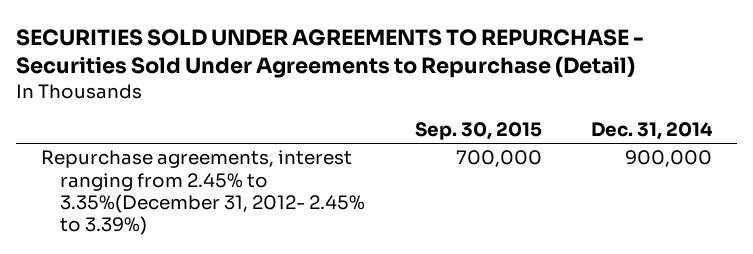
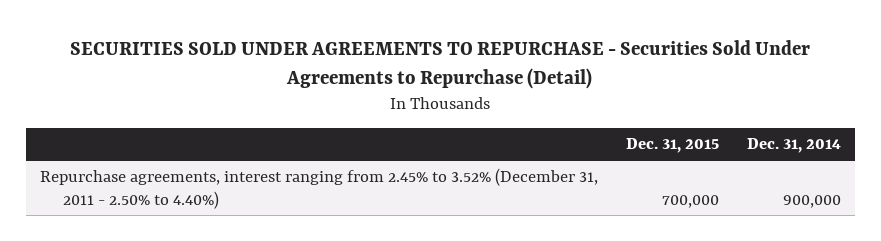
[414,122,542,141] Sep. 30, 2015 -> none
none -> [625,138,719,154] Dec. 31, 2015
[40,150,366,236] Repurchase agreements, interest ranging from 2.45% to 3.35%(December 31, 2012- 2.45% to 3.39%) -> [40,168,599,209] Repurchase agreements, interest ranging from 2.45% to 3.52% (December 31, 2011 - 2.50% to 4.40%)

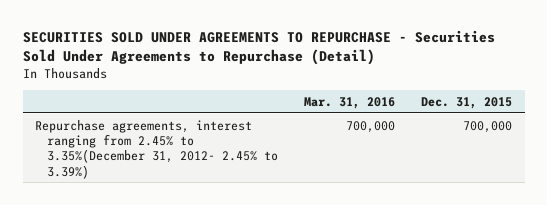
[746,138,841,154] Dec. 31, 2014 -> none
none -> [303,96,395,109] Mar. 31, 2016
[40,168,599,209] Repurchase agreements, interest ranging from 2.45% to 3.52% (December 31, 2011 - 2.50% to 4.40%) -> [35,119,279,179] Repurchase agreements, interest ranging from 2.45% to 3.35%(December 31, 2012- 2.45% to 3.39%)

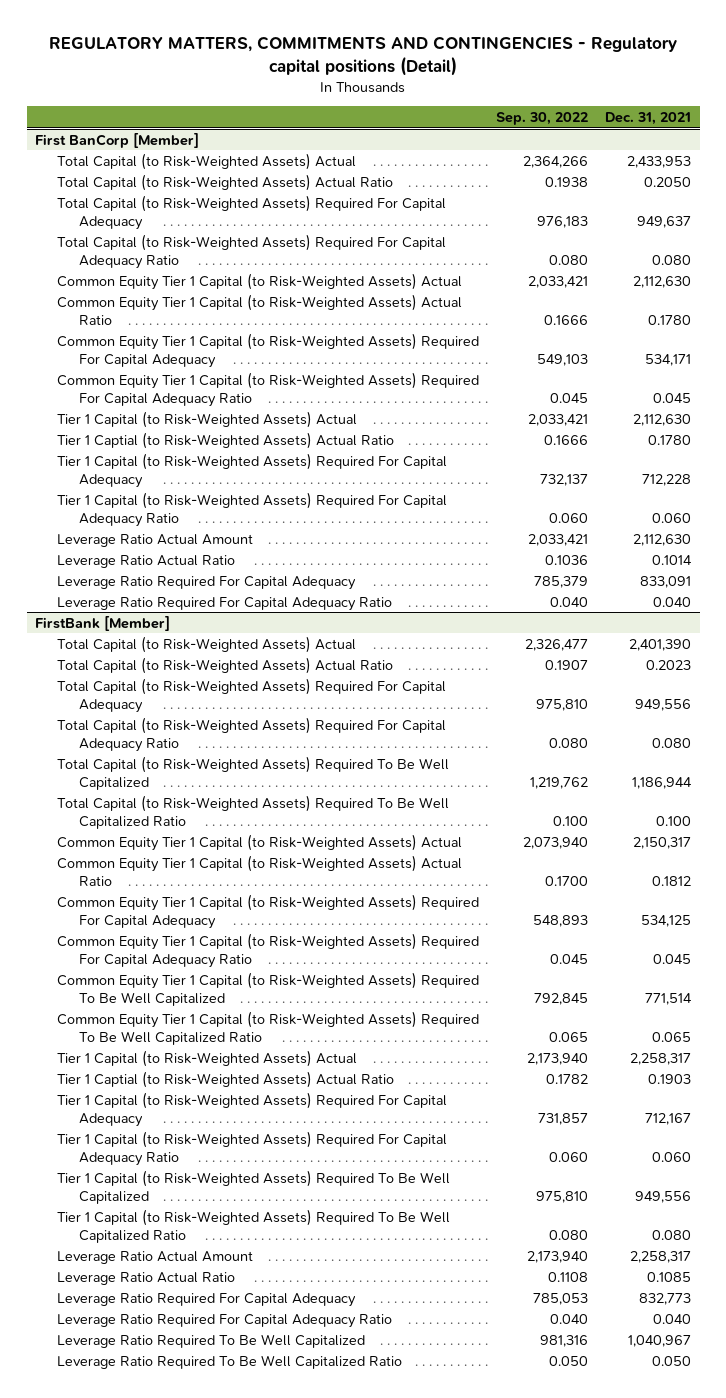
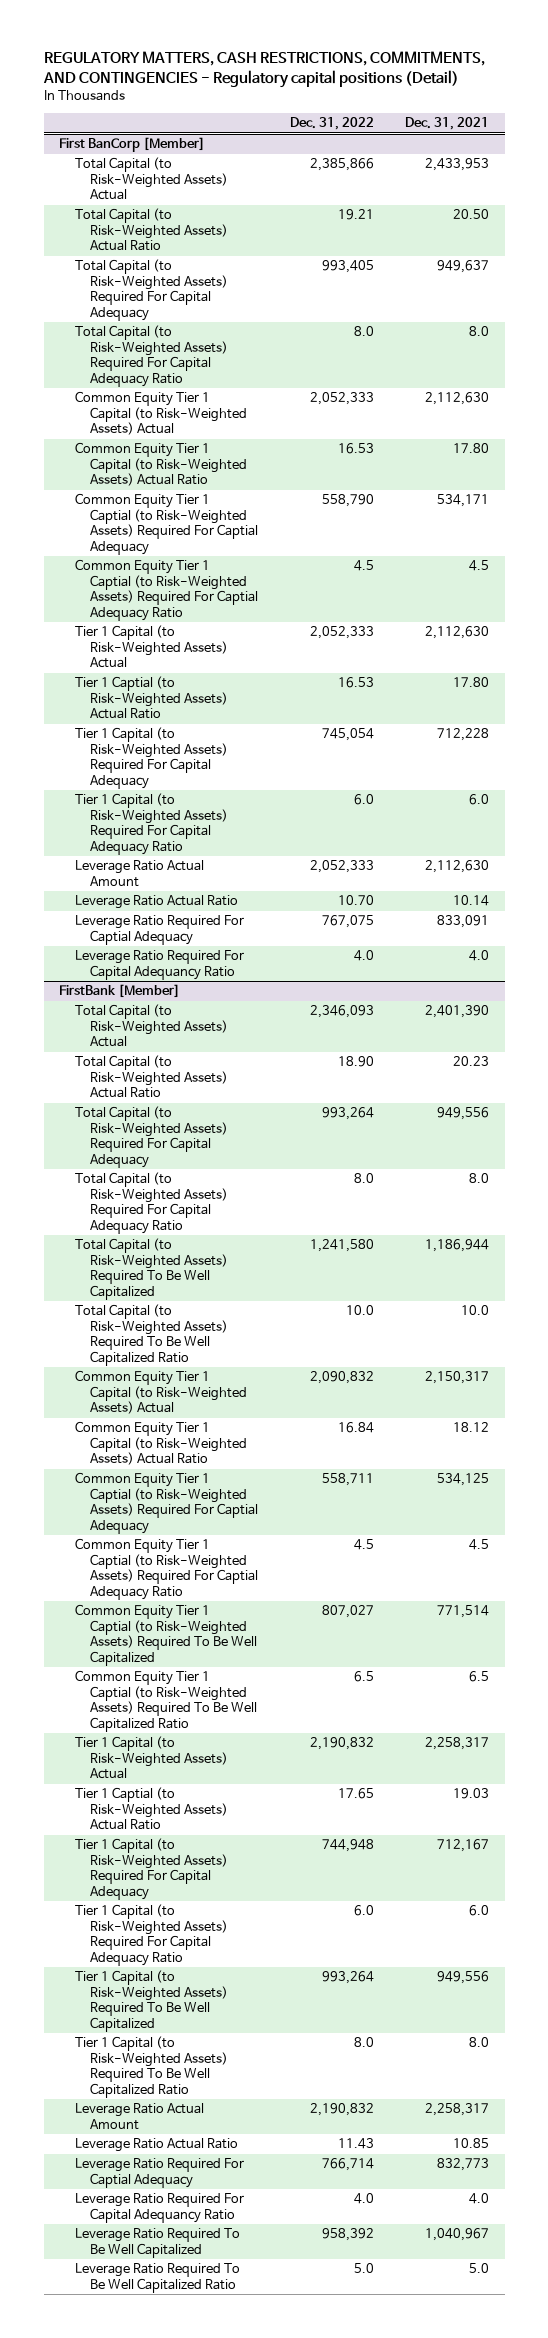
[49,36,678,77] REGULATORY MATTERS, COMMITMENTS AND CONTINGENCIES - Regulatory capital positions (Detail) -> [42,51,485,89] REGULATORY MATTERS, CASH RESTRICTIONS, COMMITMENTS, AND CONTINGENCIES - Regulatory capital positions (Detail)
[496,111,589,125] Sep. 30, 2022 -> none
none -> [289,117,374,131] Dec. 31, 2022
[644,176,692,187] 0.2050 -> [452,209,489,220] 20.50
[652,254,692,265] 0.080 -> [468,326,489,337] 8.0
[648,314,692,325] 0.1780 -> [452,443,489,454] 17.80
[57,332,480,368] Common Equity Tier 1 Capital (to Risk-Weighted Assets) Required For Capital Adequacy -> [74,493,259,555] Common Equity Tier 1 Captial (to Risk-Weighted Assets) Required For Captial Adequacy
[57,371,480,407] Common Equity Tier 1 Capital (to Risk-Weighted Assets) Required For Capital Adequacy Ratio -> [74,559,259,621] Common Equity Tier 1 Captial (to Risk-Weighted Assets) Required For Captial Adequacy Ratio
[653,392,692,403] 0.045 -> [468,560,489,572] 4.5
[648,434,692,445] 0.1780 -> [452,677,489,688] 17.80
[652,512,692,523] 0.060 -> [468,794,489,806] 6.0
[652,554,693,565] 0.1014 -> [452,895,489,907] 10.14
[57,575,357,590] Leverage Ratio Required For Capital Adequacy -> [74,915,244,945] Leverage Ratio Required For Captial Adequacy
[57,596,393,611] Leverage Ratio Required For Capital Adequacy Ratio -> [74,950,244,980] Leverage Ratio Required For Capital Adequancy Ratio
[653,596,692,607] 0.040 -> [468,950,489,962] 4.0
[646,659,692,670] 0.2023 -> [452,1056,489,1067] 20.23
[652,737,692,748] 0.080 -> [468,1173,489,1184] 8.0
[656,815,692,826] 0.100 -> [460,1305,489,1316] 10.0
[652,875,692,886] 0.1812 -> [452,1422,489,1433] 18.12
[57,893,480,929] Common Equity Tier 1 Capital (to Risk-Weighted Assets) Required For Capital Adequacy -> [74,1472,259,1534] Common Equity Tier 1 Captial (to Risk-Weighted Assets) Required For Captial Adequacy
[57,932,480,968] Common Equity Tier 1 Capital (to Risk-Weighted Assets) Required For Capital Adequacy Ratio -> [74,1538,259,1600] Common Equity Tier 1 Captial (to Risk-Weighted Assets) Required For Captial Adequacy Ratio
[653,953,692,964] 0.045 -> [468,1539,489,1551] 4.5
[57,971,480,1006] Common Equity Tier 1 Capital (to Risk-Weighted Assets) Required To Be Well Capitalized -> [74,1604,258,1666] Common Equity Tier 1 Captial (to Risk-Weighted Assets) Required To Be Well Capitalized
[57,1010,480,1045] Common Equity Tier 1 Capital (to Risk-Weighted Assets) Required To Be Well Capitalized Ratio -> [74,1670,258,1732] Common Equity Tier 1 Captial (to Risk-Weighted Assets) Required To Be Well Capitalized Ratio
[652,1031,692,1042] 0.065 -> [468,1671,489,1683] 6.5
[648,1073,692,1084] 0.1903 -> [452,1788,489,1800] 19.03
[652,1151,692,1162] 0.060 -> [468,1905,489,1917] 6.0
[652,1229,692,1240] 0.080 -> [468,2037,489,2048] 8.0
[647,1271,692,1282] 0.1085 -> [452,2138,489,2149] 10.85
[57,1292,357,1307] Leverage Ratio Required For Capital Adequacy -> [74,2158,244,2188] Leverage Ratio Required For Captial Adequacy
[57,1313,393,1328] Leverage Ratio Required For Capital Adequacy Ratio -> [74,2193,244,2223] Leverage Ratio Required For Capital Adequancy Ratio
[653,1313,692,1324] 0.040 -> [468,2193,489,2205] 4.0
[652,1355,692,1366] 0.050 -> [468,2263,489,2274] 5.0

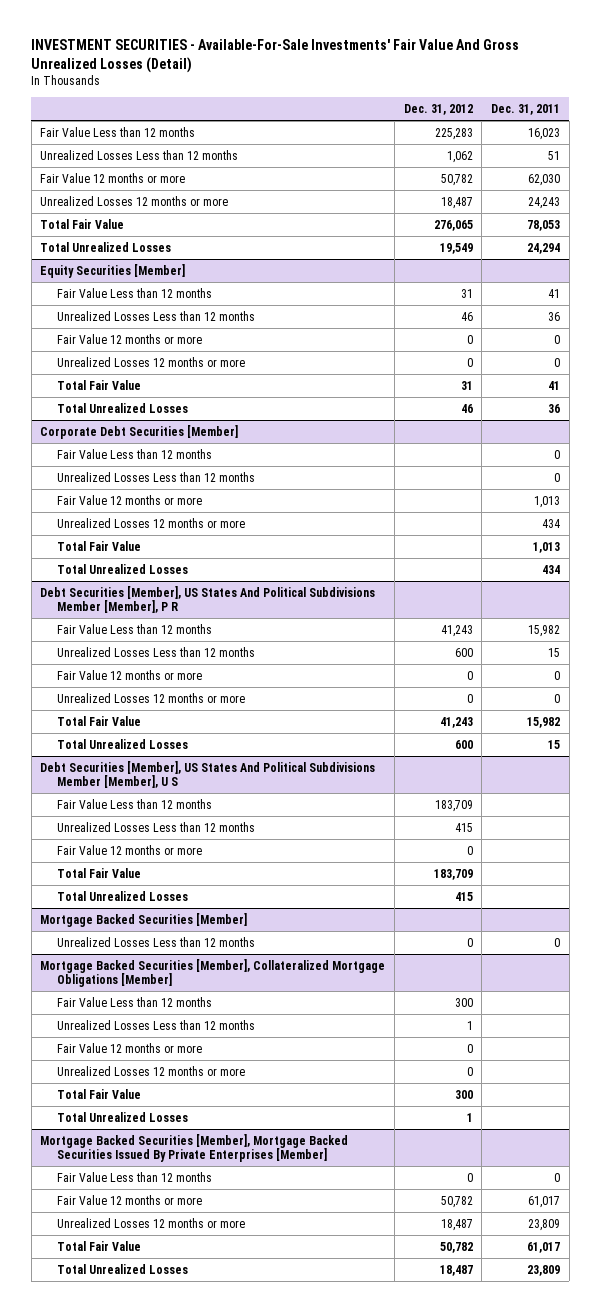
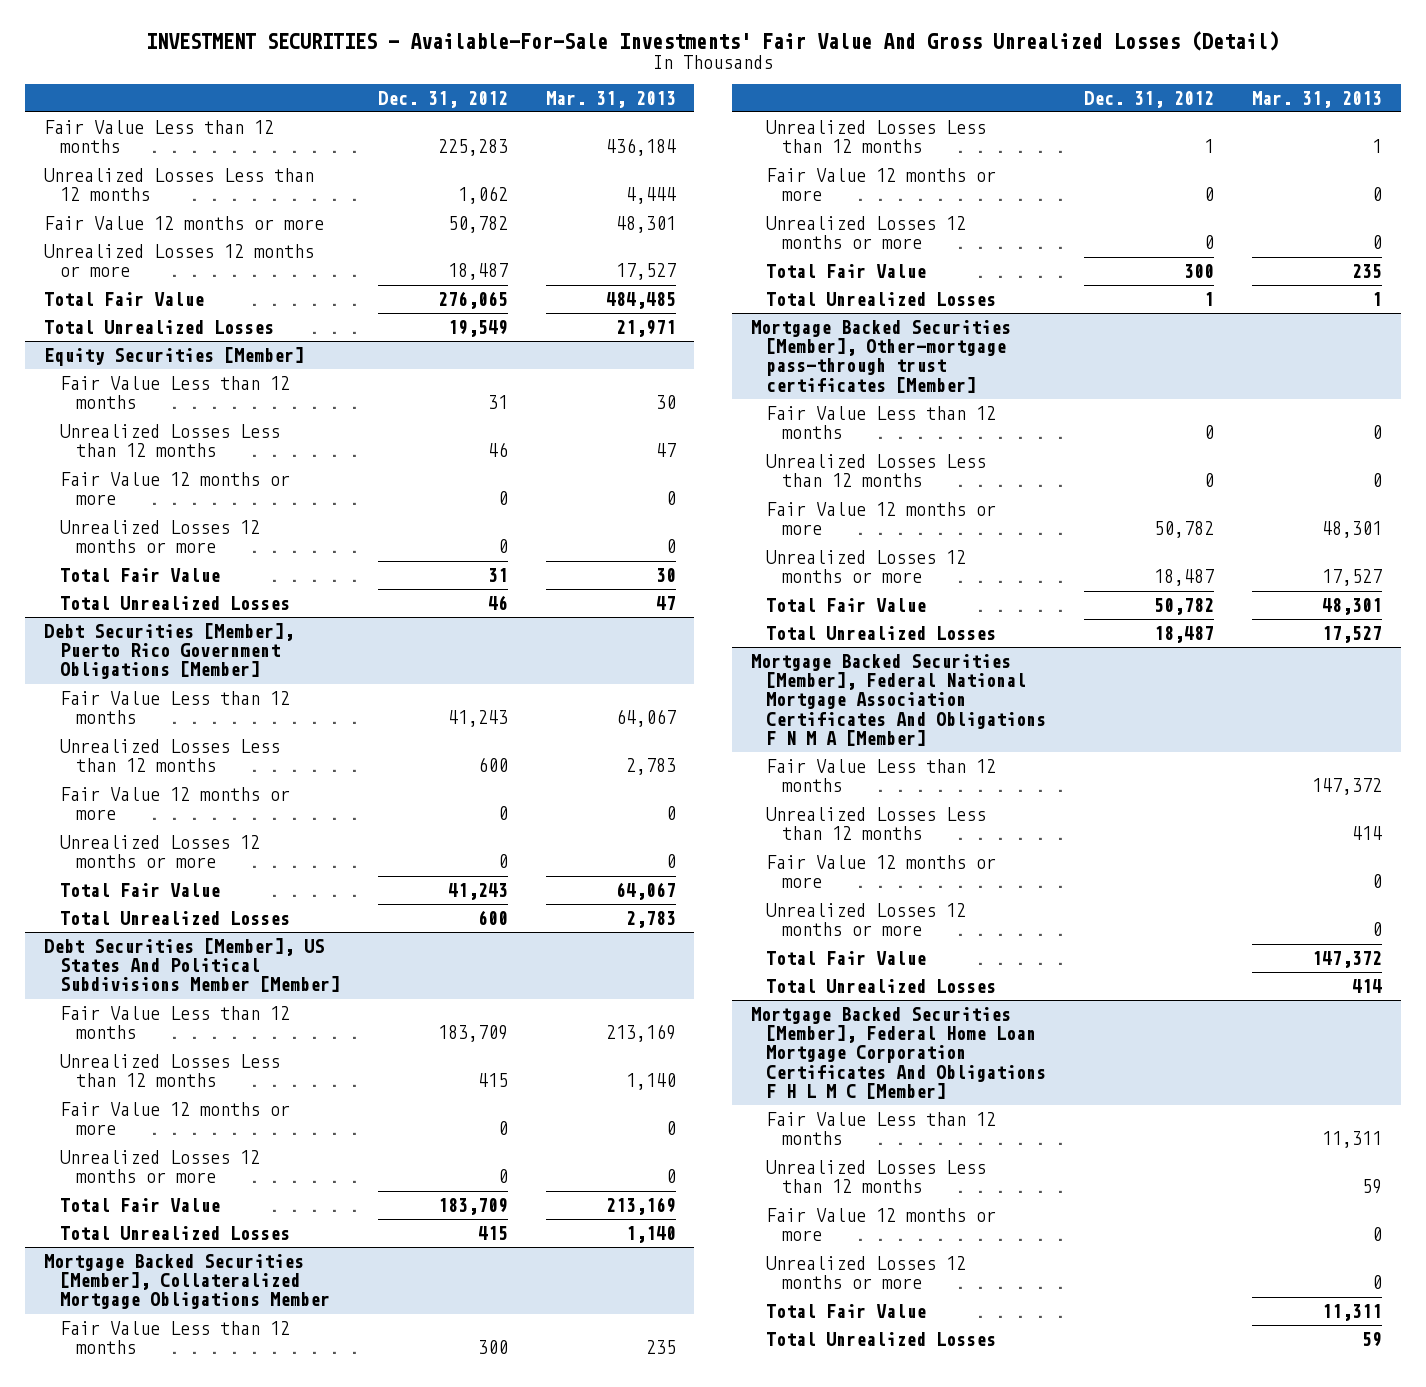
[490,103,560,115] Dec. 31, 2011 -> none
none -> [545,90,676,108] Mar. 31, 2013
[40,424,239,439] Corporate Debt Securities [Member] -> none
[57,448,213,459] Fair Value Less than 12 months -> none
[57,471,256,482] Unrealized Losses Less than 12 months -> none
[57,494,203,505] Fair Value 12 months or more -> none
[57,517,246,528] Unrealized Losses 12 months or more -> none
[57,540,142,551] Total Fair Value -> none
[57,563,189,574] Total Unrealized Losses -> none
[40,585,376,613] Debt Securities [Member], US States And Political Subdivisions Member [Member], P R -> none
none -> [44,623,295,680] Debt Securities [Member], Puerto Rico Government Obligations [Member]
[40,760,376,788] Debt Securities [Member], US States And Political Subdivisions Member [Member], U S -> [44,938,341,993] Debt Securities [Member], US States And Political Subdivisions Member [Member]
none -> [60,1150,261,1184] Unrealized Losses 12 months or more
[40,912,248,927] Mortgage Backed Securities [Member] -> none
[57,936,256,947] Unrealized Losses Less than 12 months -> none
[40,958,386,987] Mortgage Backed Securities [Member], Collateralized Mortgage Obligations [Member] -> [44,1254,331,1310] Mortgage Backed Securities [Member], Collateralized Mortgage Obligations Member
[40,1133,349,1162] Mortgage Backed Securities [Member], Mortgage Backed Securities Issued By Private Enterprises [Member] -> none
none -> [750,320,1011,393] Mortgage Backed Securities [Member], Other-mortgage pass-through trust certificates [Member]
none -> [766,454,987,488] Unrealized Losses Less than 12 months
none -> [750,654,1047,746] Mortgage Backed Securities [Member], Federal National Mortgage Association Certificates And Obligations F N M A [Member]
none -> [766,759,997,793] Fair Value Less than 12 months
none -> [766,807,987,841] Unrealized Losses Less than 12 months
none -> [766,855,997,889] Fair Value 12 months or more
none -> [766,903,967,937] Unrealized Losses 12 months or more
none -> [766,951,927,966] Total Fair Value
none -> [766,979,997,994] Total Unrealized Losses
none -> [750,1007,1047,1099] Mortgage Backed Securities [Member], Federal Home Loan Mortgage Corporation Certificates And Obligations F H L M C [Member]
none -> [766,1112,997,1146] Fair Value Less than 12 months
none -> [766,1160,987,1194] Unrealized Losses Less than 12 months
none -> [766,1208,997,1242] Fair Value 12 months or more
none -> [766,1256,967,1290] Unrealized Losses 12 months or more
none -> [766,1304,927,1319] Total Fair Value
none -> [766,1332,997,1347] Total Unrealized Losses

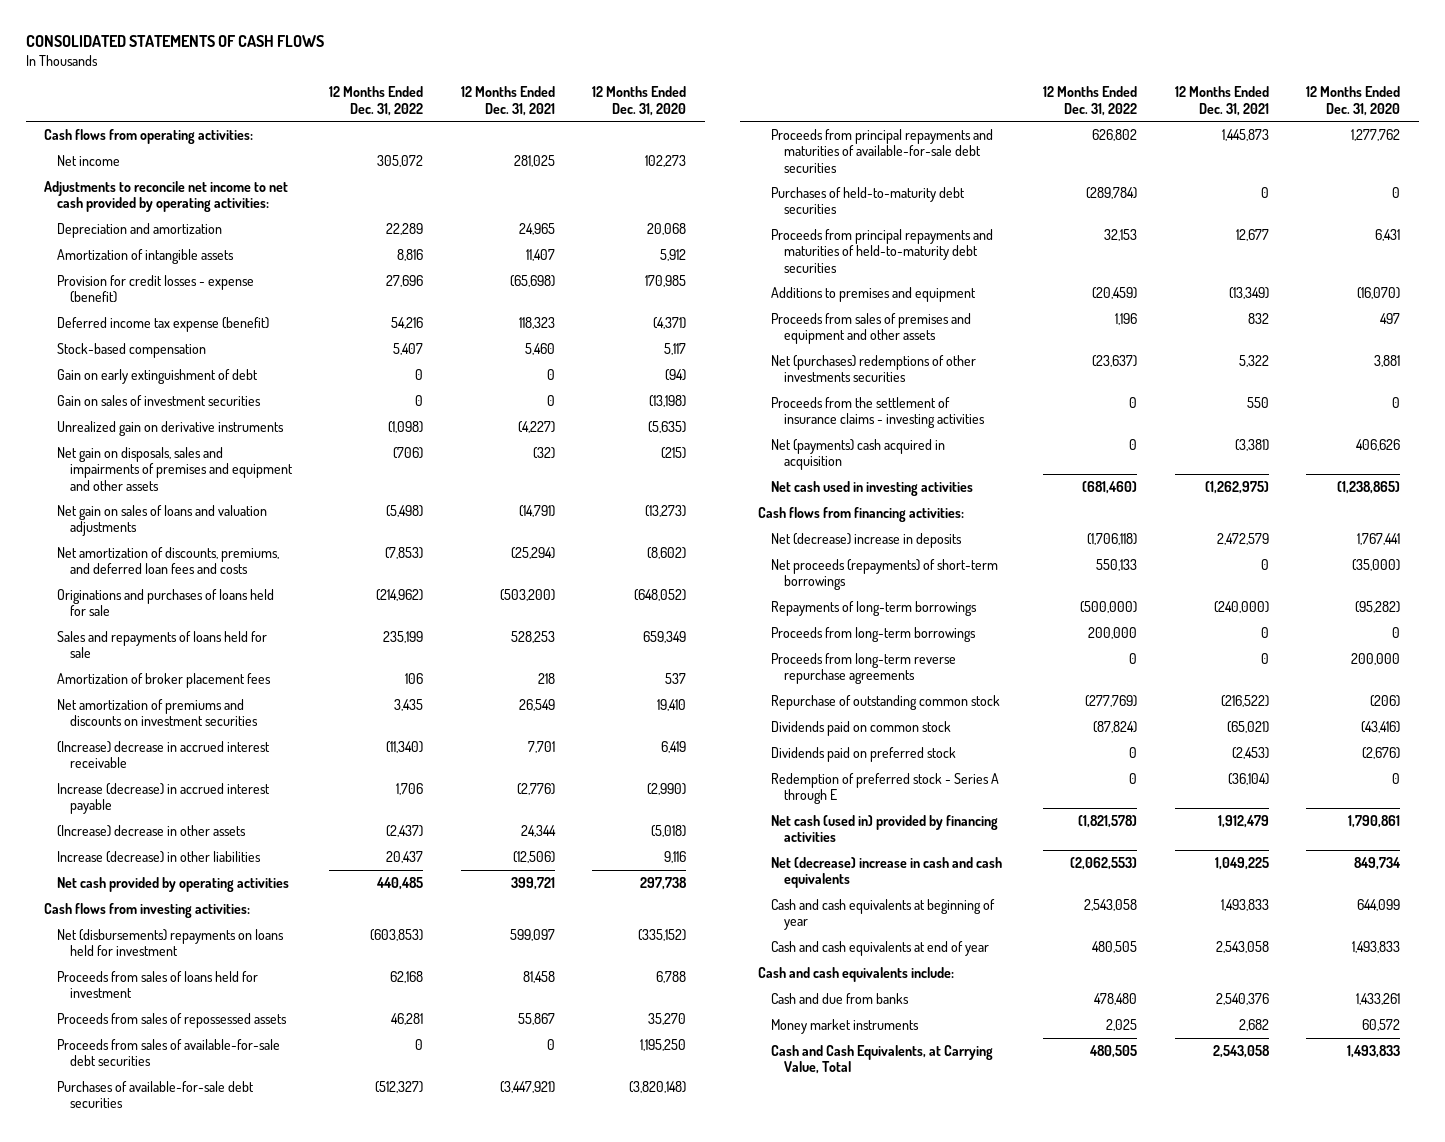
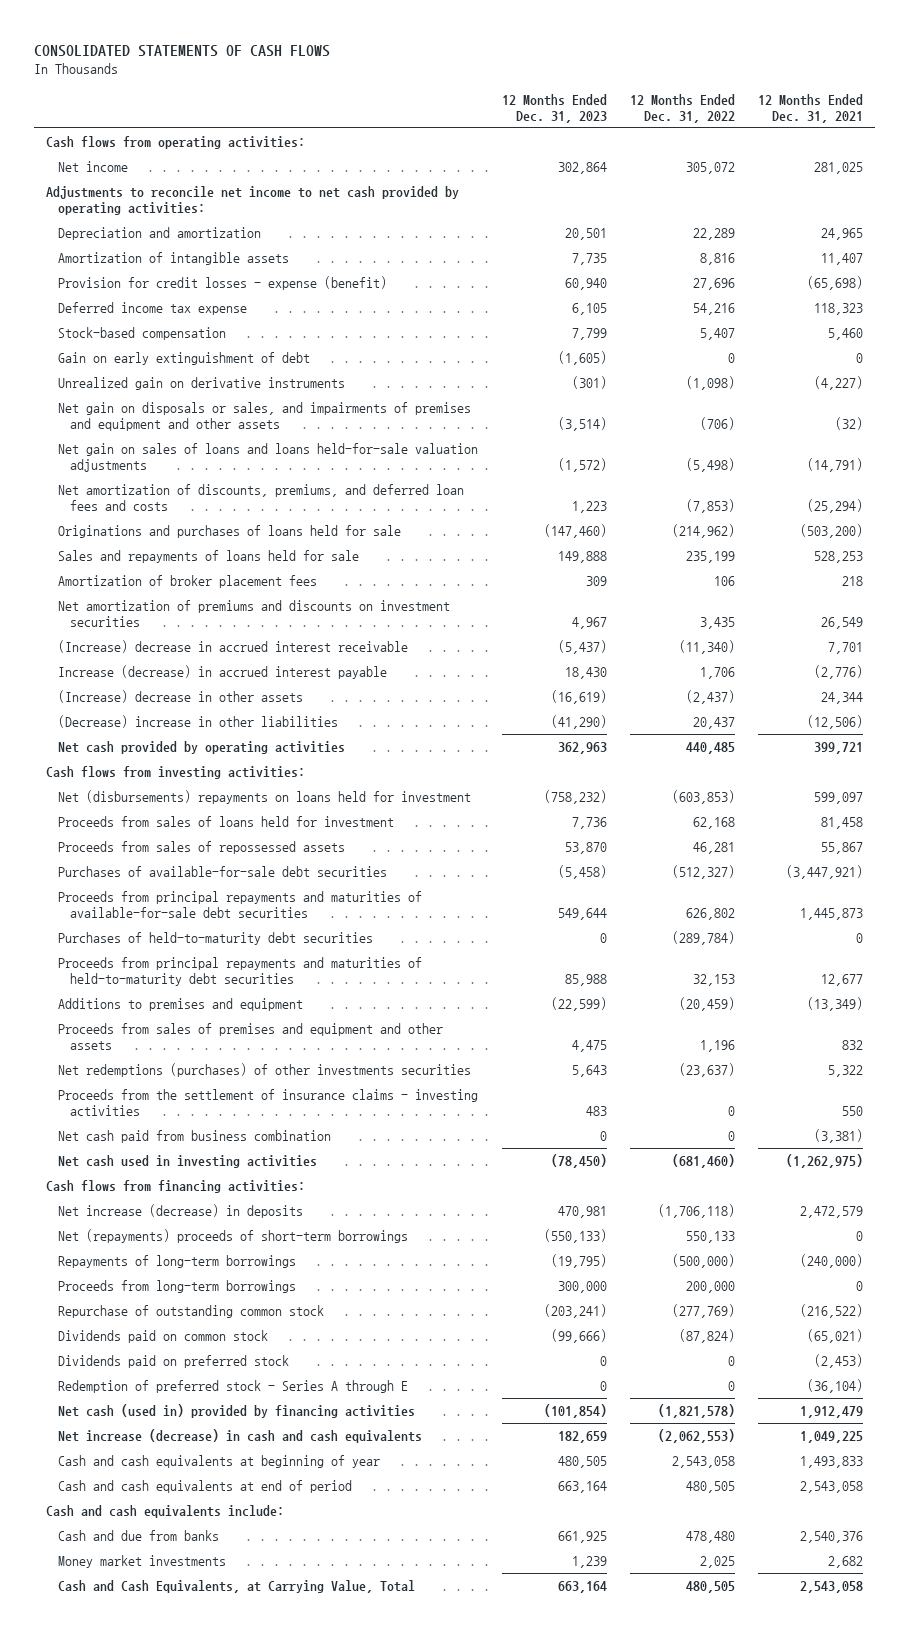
[592,86,687,116] 12 Months Ended Dec. 31, 2020 -> none
none -> [501,93,607,123] 12 Months Ended Dec. 31, 2023
[57,316,270,332] Deferred income tax expense (benefit) -> [58,301,248,315] Deferred income tax expense
[57,394,262,406] Gain on sales of investment securities -> none
[57,446,293,491] Net gain on disposals, sales and impairments of premises and equipment and other assets -> [58,401,472,431] Net gain on disposals or sales, and impairments of premises and equipment and other assets
[57,504,268,537] Net gain on sales of loans and valuation adjustments -> [58,442,479,472] Net gain on sales of loans and loans held-for-sale valuation adjustments
[57,850,262,863] Increase (decrease) in other liabilities -> [58,714,339,728] (Decrease) increase in other liabilities
[57,1038,281,1067] Proceeds from sales of available-for-sale debt securities -> none
[771,354,977,383] Net (purchases) redemptions of other investments securities -> [58,1062,472,1077] Net redemptions (purchases) of other investments securities
[771,438,946,471] Net (payments) cash acquired in acquisition -> [58,1129,332,1143] Net cash paid from business combination
[771,532,963,548] Net (decrease) increase in deposits -> [58,1203,304,1218] Net increase (decrease) in deposits
[771,558,999,591] Net proceeds (repayments) of short-term borrowings -> [58,1228,409,1243] Net (repayments) proceeds of short-term borrowings
[771,652,957,685] Proceeds from long-term reverse repurchase agreements -> none
[771,856,1003,889] Net (decrease) increase in cash and cash equivalents -> [58,1428,423,1443] Net increase (decrease) in cash and cash equivalents
[771,940,990,956] Cash and cash equivalents at end of year -> [58,1479,353,1493] Cash and cash equivalents at end of period
[771,1018,920,1034] Money market instruments -> [58,1554,227,1568] Money market investments

